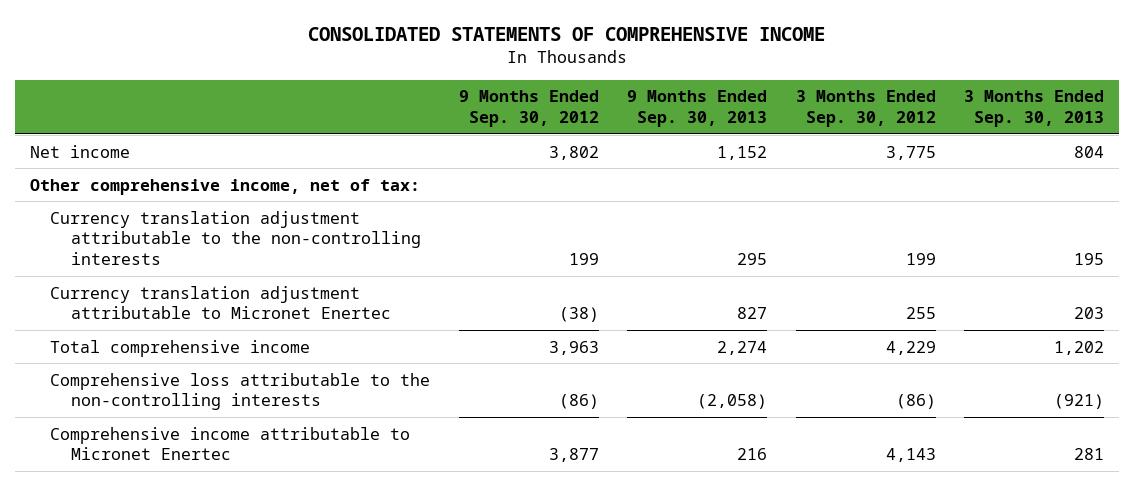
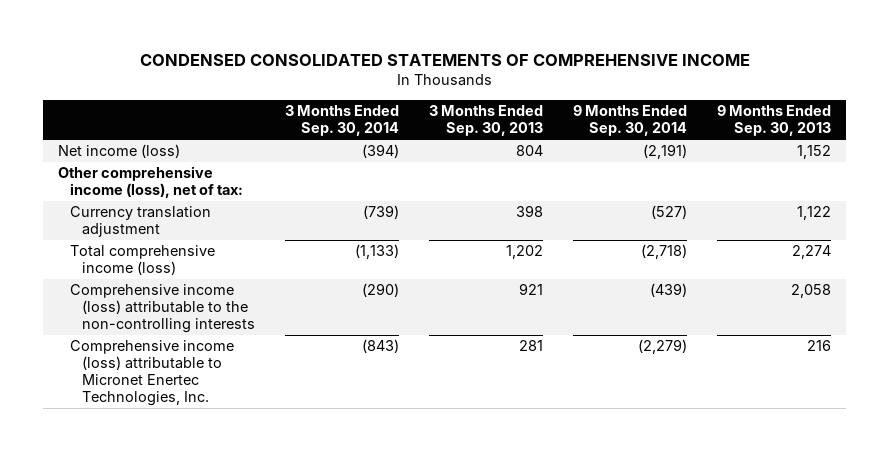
[308,26,826,41] CONSOLIDATED STATEMENTS OF COMPREHENSIVE INCOME -> [139,53,750,66] CONDENSED CONSOLIDATED STATEMENTS OF COMPREHENSIVE INCOME
[458,90,599,127] 9 Months Ended Sep. 30, 2012 -> none
[795,90,936,127] 3 Months Ended Sep. 30, 2012 -> none
none -> [285,105,400,137] 3 Months Ended Sep. 30, 2014
none -> [573,105,688,137] 9 Months Ended Sep. 30, 2014
[50,210,421,265] Currency translation adjustment attributable to the non-controlling interests -> none
[29,144,130,158] Net income -> [58,144,181,159] Net income (loss)
[29,178,420,195] Other comprehensive income, net of tax: -> [58,166,244,199] Other comprehensive income (loss), net of tax:
[50,285,391,320] Currency translation adjustment attributable to Micronet Enertec -> [70,206,212,238] Currency translation adjustment
[737,307,768,320] 827 -> [797,206,832,221] 1,122
[1074,307,1105,320] 203 -> [516,205,544,218] 398
[50,339,311,357] Total comprehensive income -> [70,245,216,276] Total comprehensive income (loss)
[50,372,431,411] Comprehensive loss attributable to the non-controlling interests -> [70,284,256,334] Comprehensive income (loss) attributable to the non-controlling interests
[697,394,768,410] (2,058) -> [791,284,832,299] 2,058
[1054,394,1105,410] (921) -> [519,283,544,296] 921
[50,426,411,461] Comprehensive income attributable to Micronet Enertec -> [70,340,235,407] Comprehensive income (loss) attributable to Micronet Enertec Technologies, Inc.

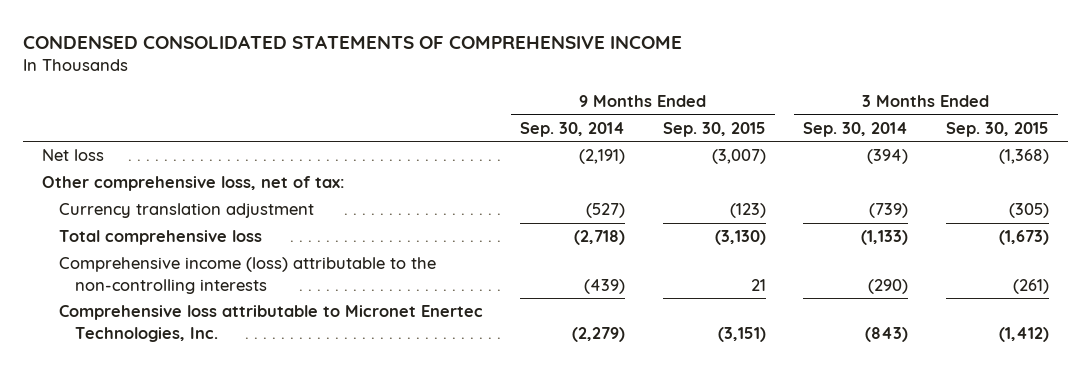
[429,105,544,137] 3 Months Ended Sep. 30, 2013 -> none
[717,105,832,137] 9 Months Ended Sep. 30, 2013 -> none
none -> [662,121,766,137] Sep. 30, 2015
none -> [945,121,1049,137] Sep. 30, 2015
[58,144,181,159] Net income (loss) -> [41,149,104,162] Net loss
[58,166,244,199] Other comprehensive income (loss), net of tax: -> [41,176,345,192] Other comprehensive loss, net of tax:
[70,245,216,276] Total comprehensive income (loss) -> [58,230,262,246] Total comprehensive loss
[70,340,235,407] Comprehensive income (loss) attributable to Micronet Enertec Technologies, Inc. -> [58,305,483,342] Comprehensive loss attributable to Micronet Enertec Technologies, Inc.

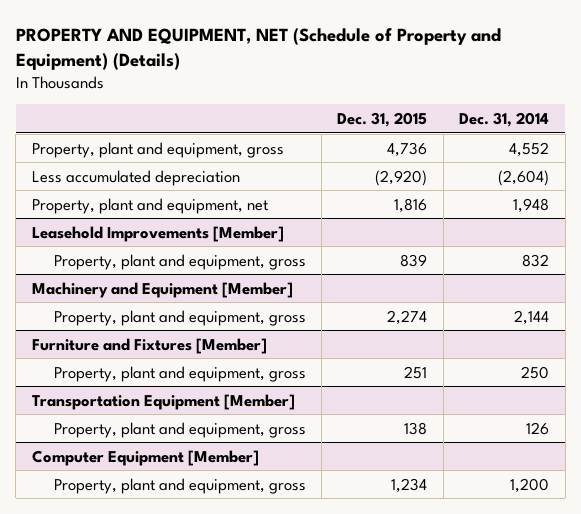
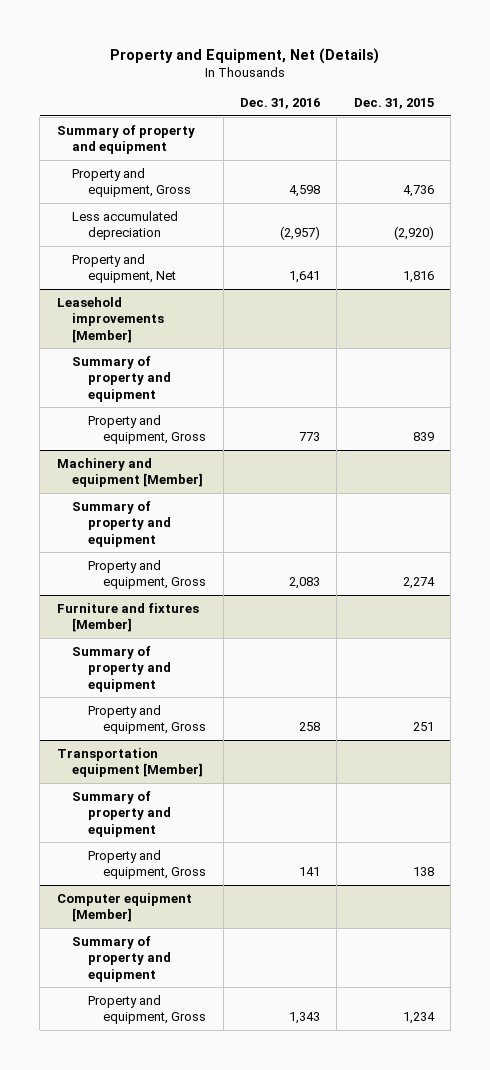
[15,27,501,71] PROPERTY AND EQUIPMENT, NET (Schedule of Property and Equipment) (Details) -> [110,47,380,64] Property and Equipment, Net (Details)
[459,111,550,127] Dec. 31, 2014 -> none
none -> [240,98,321,110] Dec. 31, 2016
none -> [56,124,195,155] Summary of property and equipment
[31,141,284,158] Property, plant and equipment, gross -> [72,167,191,198] Property and equipment, Gross
[31,197,268,214] Property, plant and equipment, net -> [72,253,176,284] Property and equipment, Net
[31,225,284,242] Leasehold Improvements [Member] -> [56,296,165,343] Leasehold improvements [Member]
none -> [72,355,171,402] Summary of property and equipment
[53,253,306,270] Property, plant and equipment, gross -> [87,414,207,445] Property and equipment, Gross
[31,281,293,298] Machinery and Equipment [Member] -> [56,457,204,488] Machinery and equipment [Member]
none -> [72,500,171,547] Summary of property and equipment
[53,309,306,326] Property, plant and equipment, gross -> [87,559,207,590] Property and equipment, Gross
[31,337,267,354] Furniture and Fixtures [Member] -> [56,602,199,633] Furniture and fixtures [Member]
none -> [72,645,171,692] Summary of property and equipment
[53,365,306,382] Property, plant and equipment, gross -> [87,704,207,735] Property and equipment, Gross
[31,393,295,410] Transportation Equipment [Member] -> [56,747,204,778] Transportation equipment [Member]
none -> [72,790,171,837] Summary of property and equipment
[53,421,306,438] Property, plant and equipment, gross -> [87,849,207,880] Property and equipment, Gross
[31,449,259,466] Computer Equipment [Member] -> [56,892,192,923] Computer equipment [Member]
none -> [72,935,171,982] Summary of property and equipment
[53,477,306,494] Property, plant and equipment, gross -> [87,994,207,1025] Property and equipment, Gross

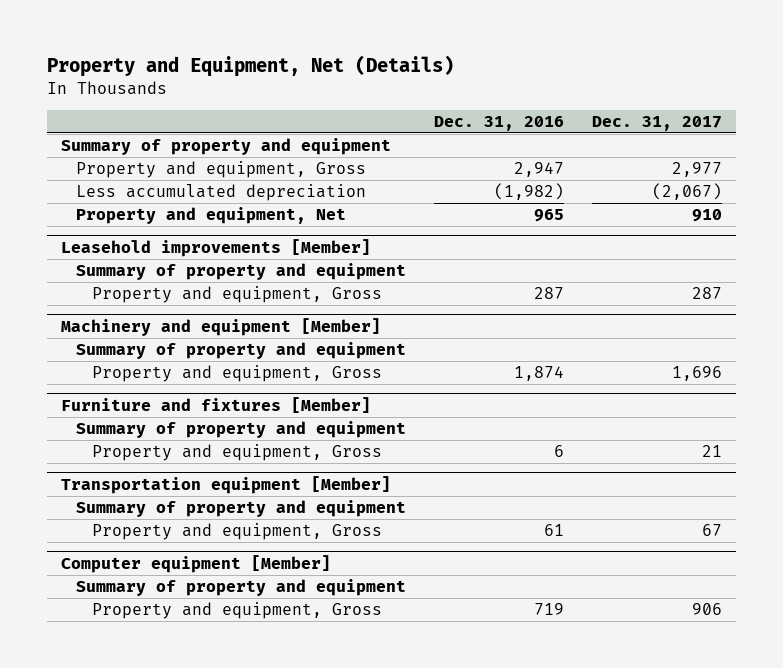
[353,98,434,110] Dec. 31, 2015 -> none
none -> [592,115,723,131] Dec. 31, 2017
[289,185,321,198] 4,598 -> [514,162,565,178] 2,947
[280,226,321,241] (2,957) -> [494,183,565,201] (1,982)
[289,271,321,284] 1,641 -> [534,209,565,223] 965
[299,432,321,442] 773 -> [534,287,565,300] 287
[289,577,321,590] 2,083 -> [514,366,565,382] 1,874
[299,722,321,732] 258 -> [554,445,565,458] 6
[299,867,321,877] 141 -> [544,524,565,537] 61
[289,1012,321,1025] 1,343 -> [534,603,565,616] 719

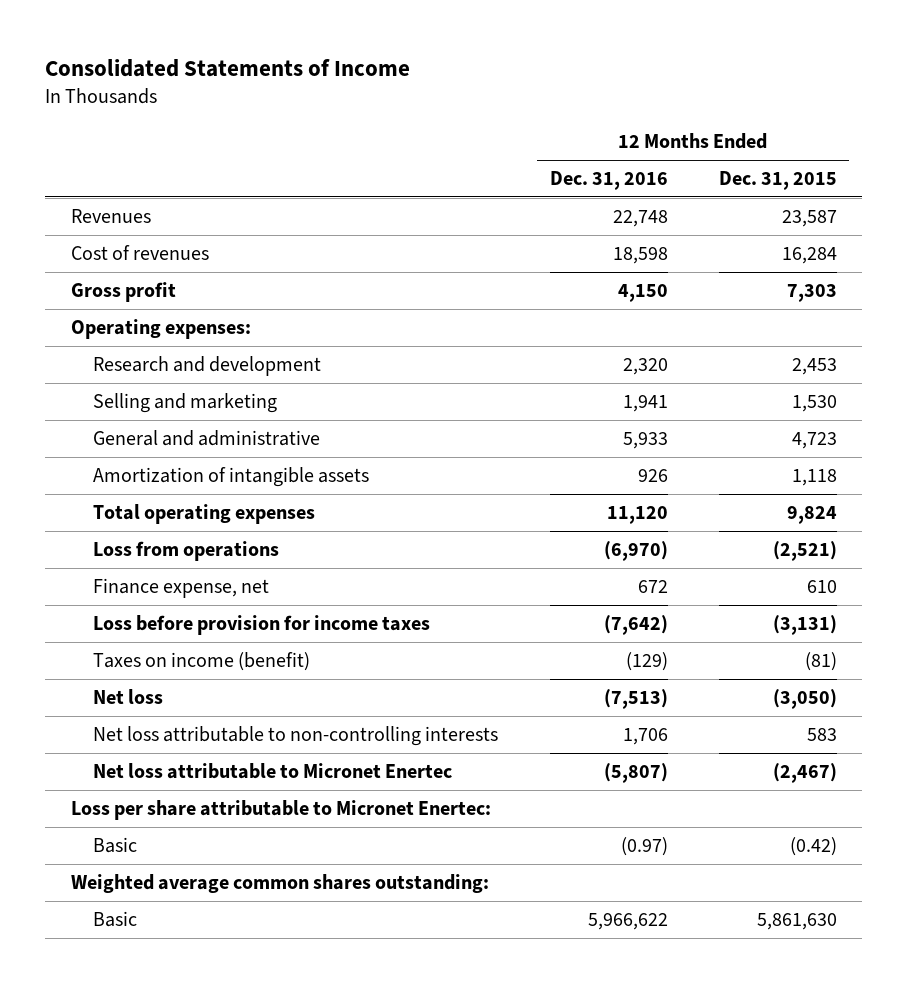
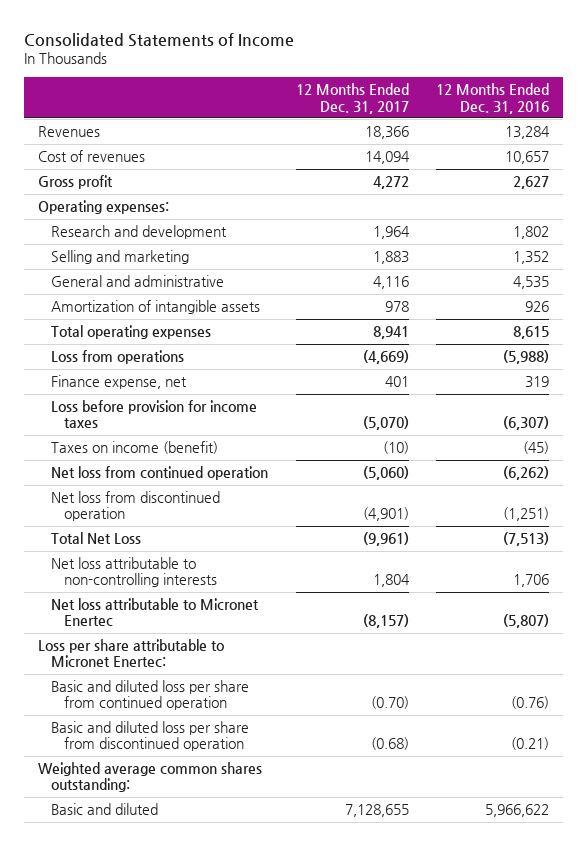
[718,171,837,191] Dec. 31, 2015 -> none
none -> [295,83,409,114] 12 Months Ended Dec. 31, 2017
[612,209,668,227] 22,748 -> [505,126,551,140] 13,284
[612,246,668,264] 18,598 -> [505,151,550,165] 10,657
[617,283,668,302] 4,150 -> [513,176,550,190] 2,627
[622,357,668,375] 2,320 -> [513,226,550,240] 1,802
[622,394,668,412] 1,941 -> [513,251,550,265] 1,352
[622,431,668,449] 5,933 -> [513,276,550,290] 4,535
[606,505,668,524] 11,120 -> [513,326,550,340] 8,615
[603,540,668,561] (6,970) -> [503,350,550,365] (5,988)
[637,579,668,593] 672 -> [525,376,550,389] 319
[603,614,668,635] (7,642) -> [503,416,550,431] (6,307)
[625,651,668,671] (129) -> [523,441,550,455] (45)
none -> [50,466,268,481] Net loss from continued operation
none -> [50,491,220,522] Net loss from discontinued operation
[93,688,164,704] Net loss -> [50,532,141,545] Total Net Loss
[93,836,138,853] Basic -> none
none -> [50,680,249,711] Basic and diluted loss per share from continued operation
none -> [50,721,249,752] Basic and diluted loss per share from discontinued operation
[93,910,138,927] Basic -> [50,803,158,816] Basic and diluted

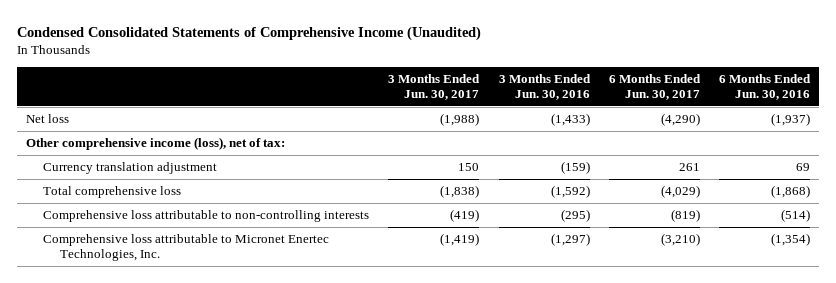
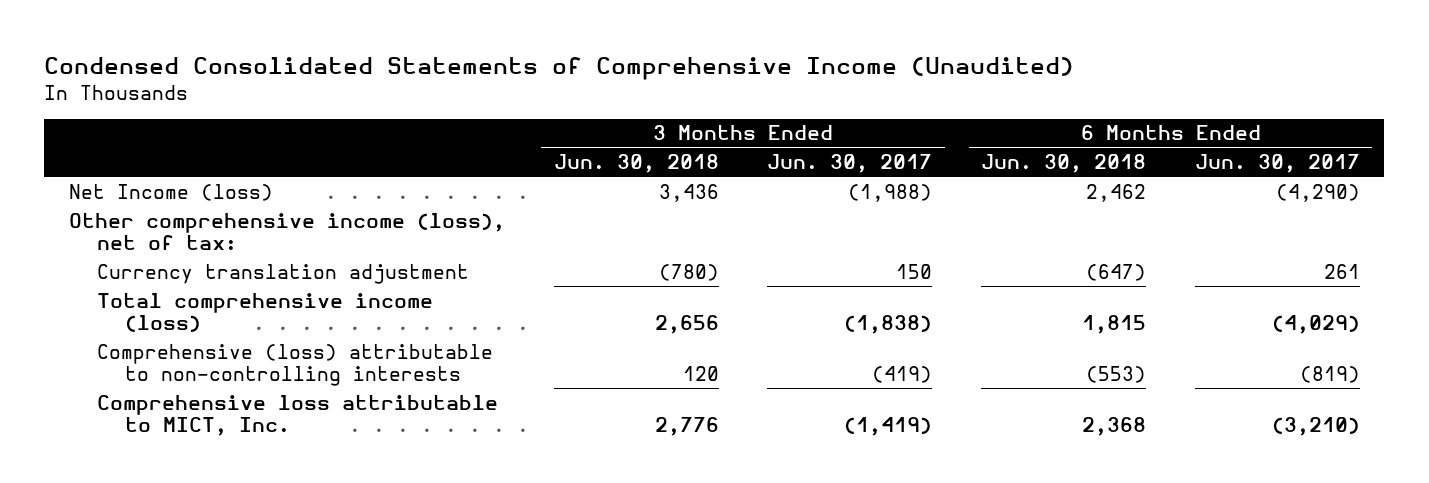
[498,73,591,100] 3 Months Ended Jun. 30, 2016 -> none
[718,73,811,100] 6 Months Ended Jun. 30, 2016 -> none
none -> [553,154,719,174] Jun. 30, 2018
none -> [981,154,1147,174] Jun. 30, 2018
[26,113,70,123] Net loss -> [68,183,273,201] Net Income (loss)
[43,185,182,198] Total comprehensive loss -> [96,292,433,332] Total comprehensive income (loss)
[43,209,370,222] Comprehensive loss attributable to non-controlling interests -> [96,343,493,386] Comprehensive (loss) attributable to non-controlling interests
[43,233,330,262] Comprehensive loss attributable to Micronet Enertec Technologies, Inc. -> [96,394,498,436] Comprehensive loss attributable to MICT, Inc.

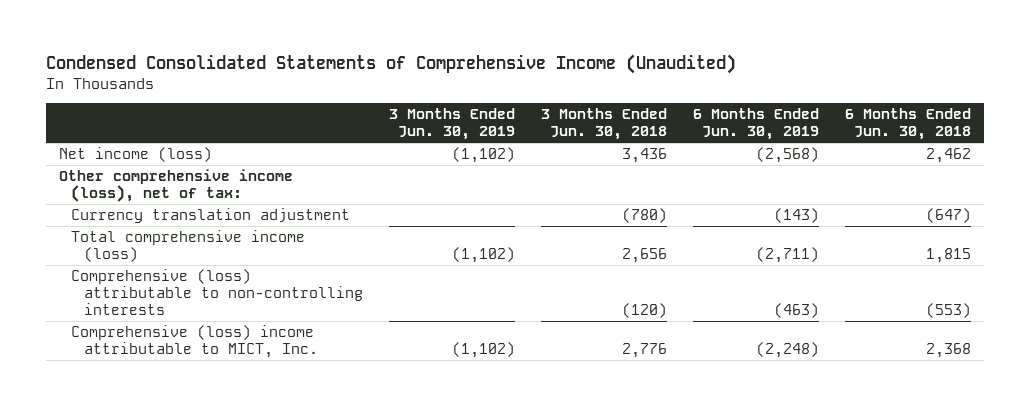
[767,154,933,174] Jun. 30, 2017 -> none
[1195,154,1361,174] Jun. 30, 2017 -> none
none -> [389,108,516,141] 3 Months Ended Jun. 30, 2019
none -> [692,108,819,141] 6 Months Ended Jun. 30, 2019
[68,183,273,201] Net Income (loss) -> [58,146,212,162] Net income (loss)
[682,365,719,381] 120 -> [621,303,667,319] (120)
[96,394,498,436] Comprehensive loss attributable to MICT, Inc. -> [71,324,319,359] Comprehensive (loss) income attributable to MICT, Inc.

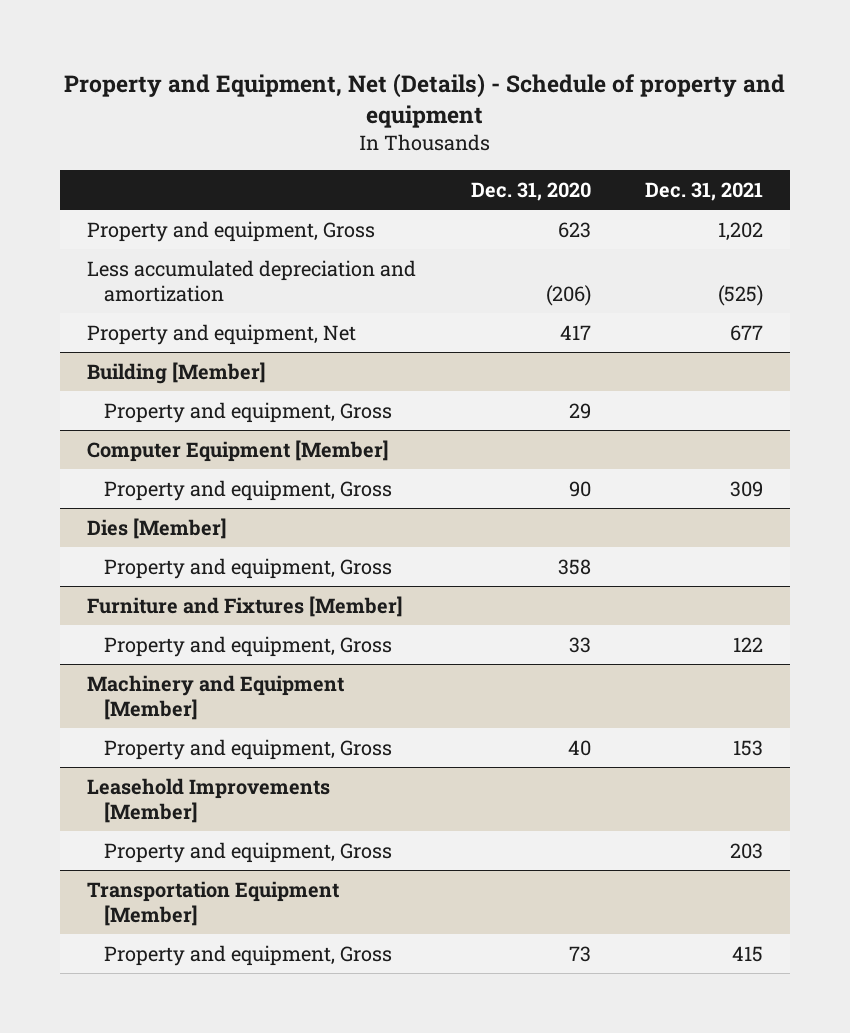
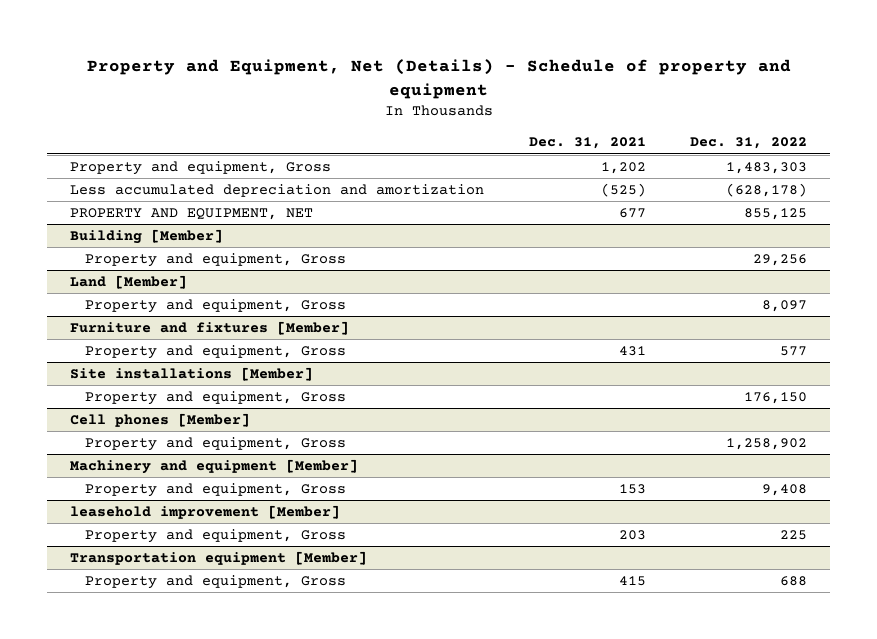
[470,182,591,202] Dec. 31, 2020 -> none
none -> [690,137,808,150] Dec. 31, 2022
[87,323,357,345] Property and equipment, Net -> [69,208,313,221] PROPERTY AND EQUIPMENT, NET
[87,439,390,462] Computer Equipment [Member] -> none
[103,479,392,501] Property and equipment, Gross -> none
[87,517,228,539] Dies [Member] -> none
none -> [69,275,187,290] Land [Member]
[87,595,404,617] Furniture and Fixtures [Member] -> [69,321,349,336] Furniture and fixtures [Member]
[732,636,763,652] 122 -> [618,346,646,357] 431
none -> [69,367,313,382] Site installations [Member]
none -> [84,391,346,406] Property and equipment, Gross
none -> [69,413,250,428] Cell phones [Member]
none -> [84,437,346,452] Property and equipment, Gross
[87,674,345,720] Machinery and Equipment [Member] -> [69,459,358,475] Machinery and equipment [Member]
[87,777,331,823] Leasehold Improvements [Member] -> [69,505,340,520] leasehold improvement [Member]
[87,880,340,926] Transportation Equipment [Member] -> [69,551,367,566] Transportation equipment [Member]

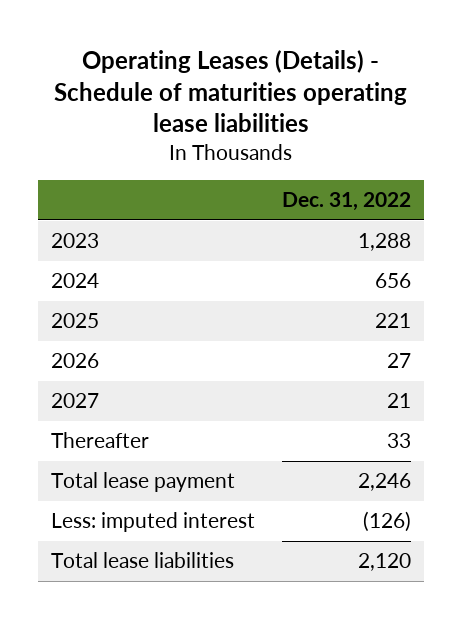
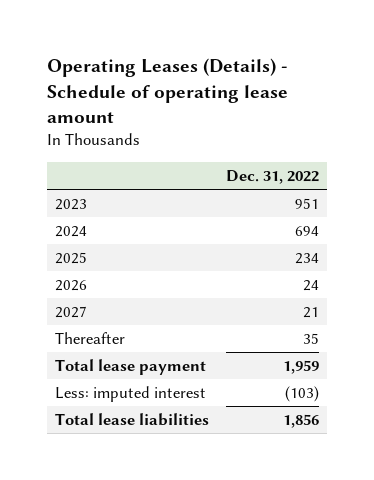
[53,50,407,133] Operating Leases (Details) - Schedule of maturities operating lease liabilities -> [46,58,288,124] Operating Leases (Details) - Schedule of operating lease amount
[357,233,411,252] 1,288 -> [294,197,319,209] 951
[374,273,411,289] 656 -> [294,225,319,236] 694
[374,313,411,329] 221 -> [294,252,319,264] 234
[386,353,411,369] 27 -> [302,279,319,291] 24
[386,433,411,449] 33 -> [302,332,319,344] 35
[357,473,411,492] 2,246 -> [282,359,319,374] 1,959
[362,511,411,533] (126) -> [284,385,319,402] (103)
[357,553,411,572] 2,120 -> [282,413,319,428] 1,856

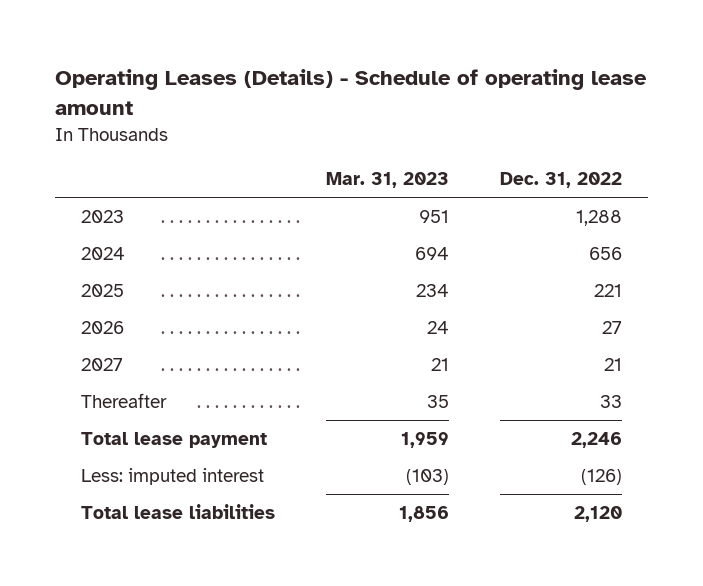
none -> [326,172,450,189] Mar. 31, 2023
[294,197,319,209] 951 -> [576,209,623,226] 1,288
[294,225,319,236] 694 -> [589,246,623,260] 656
[294,252,319,264] 234 -> [594,283,623,297] 221
[302,279,319,291] 24 -> [602,320,623,334] 27
[302,332,319,344] 35 -> [600,394,623,408] 33
[282,359,319,374] 1,959 -> [571,431,623,448] 2,246
[284,385,319,402] (103) -> [581,468,623,485] (126)
[282,413,319,428] 1,856 -> [574,505,623,522] 2,120

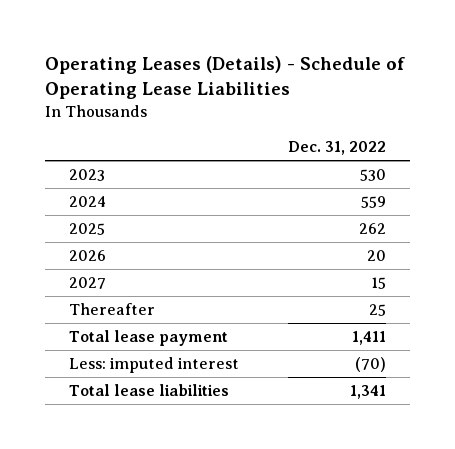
[55,69,648,116] Operating Leases (Details) - Schedule of operating lease amount -> [44,56,405,100] Operating Leases (Details) - Schedule of Operating Lease Liabilities
[326,172,450,189] Mar. 31, 2023 -> none
[576,209,623,226] 1,288 -> [359,169,386,182] 530
[589,246,623,260] 656 -> [360,196,386,209] 559
[594,283,623,297] 221 -> [358,223,386,235] 262
[602,320,623,334] 27 -> [366,250,386,262] 20
[604,357,623,371] 21 -> [370,277,386,290] 15
[600,394,623,408] 33 -> [368,304,386,317] 25
[571,431,623,448] 2,246 -> [351,331,386,346] 1,411
[581,468,623,485] (126) -> [354,357,386,373] (70)
[574,505,623,522] 2,120 -> [349,385,386,400] 1,341

